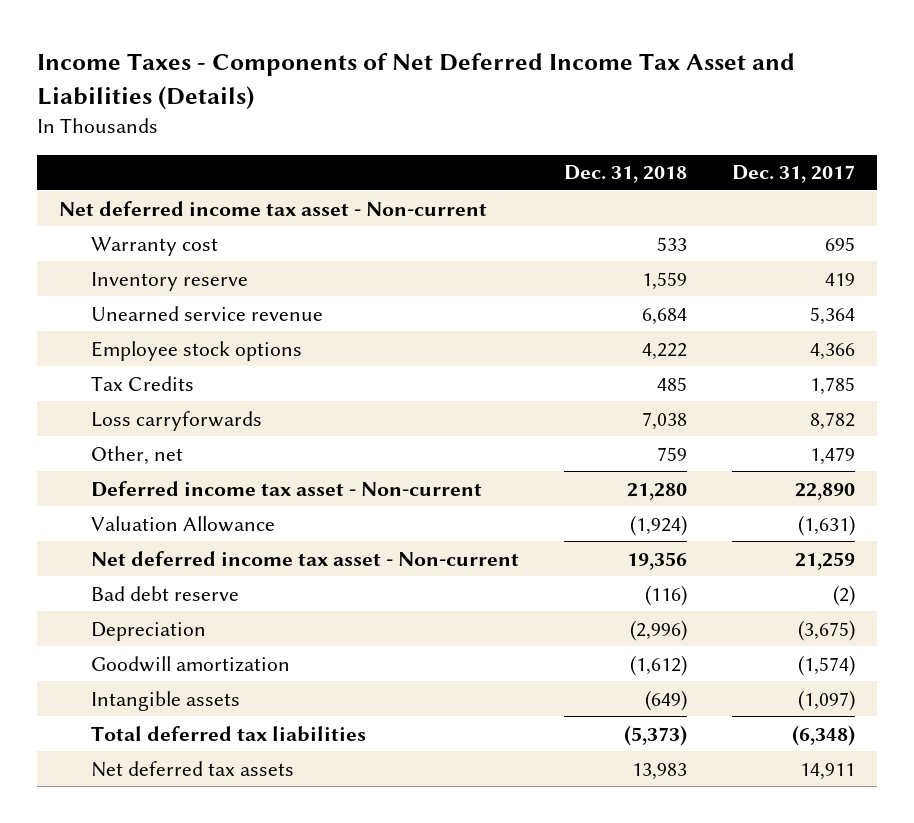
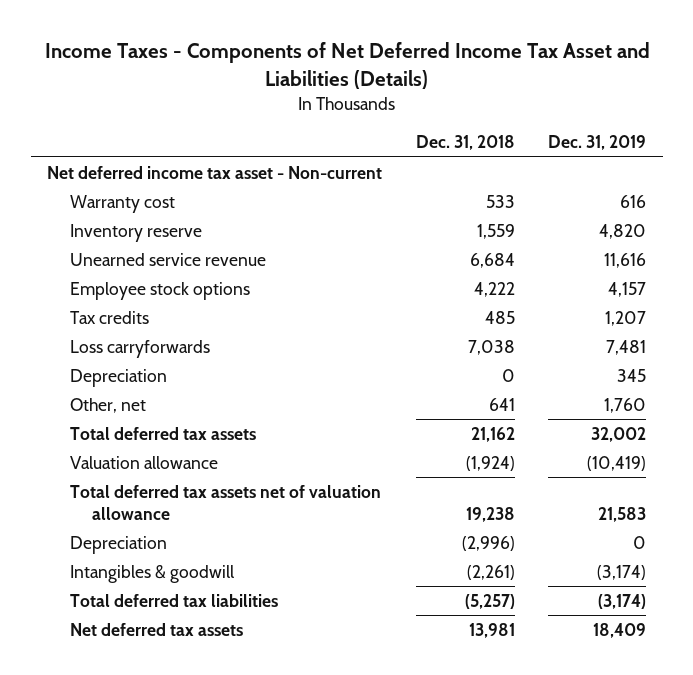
[731,165,855,184] Dec. 31, 2017 -> none
none -> [547,135,646,151] Dec. 31, 2019
[90,375,194,391] Tax Credits -> [69,310,149,324] Tax credits
[90,585,239,601] Bad debt reserve -> none
none -> [69,368,167,387] Depreciation
[656,446,687,461] 759 -> [488,397,515,411] 641
[90,480,482,497] Deferred income tax asset - Non-current -> [69,426,256,440] Total deferred tax assets
[626,482,687,500] 21,280 -> [470,426,515,442] 21,162
[90,515,275,532] Valuation Allowance -> [69,455,218,469] Valuation allowance
[90,550,519,566] Net deferred income tax asset - Non-current -> [69,484,381,520] Total deferred tax assets net of valuation allowance
[626,551,687,570] 19,356 -> [465,506,515,522] 19,238
[90,655,290,672] Goodwill amortization -> none
[90,690,240,711] Intangible assets -> none
none -> [69,564,234,583] Intangibles & goodwill
[623,724,687,746] (5,373) -> [464,593,515,609] (5,257)
[631,762,687,780] 13,983 -> [468,622,515,638] 13,981

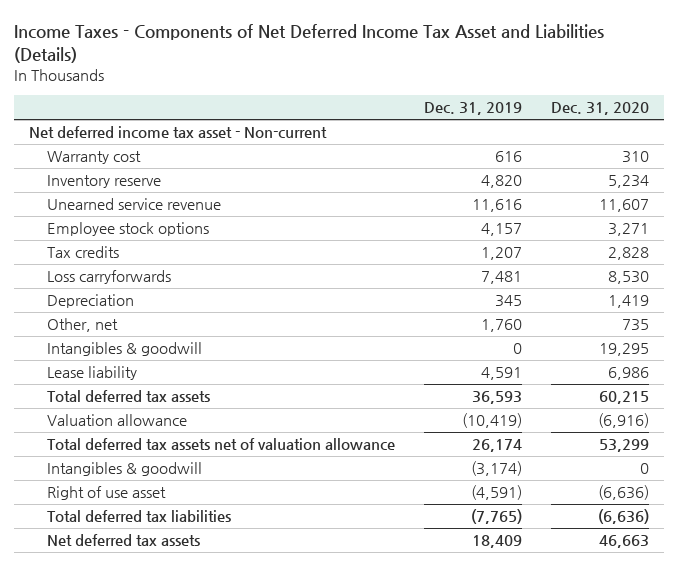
[415,135,515,151] Dec. 31, 2018 -> none
none -> [551,102,650,116] Dec. 31, 2020
none -> [46,342,202,357] Intangibles & goodwill
none -> [46,366,137,381] Lease liability
[590,426,646,442] 32,002 -> [471,391,522,405] 36,593
[69,535,167,554] Depreciation -> none
[597,506,646,522] 21,583 -> [471,439,522,453] 26,174
none -> [46,486,166,501] Right of use asset
[597,593,646,609] (3,174) -> [470,509,522,525] (7,765)

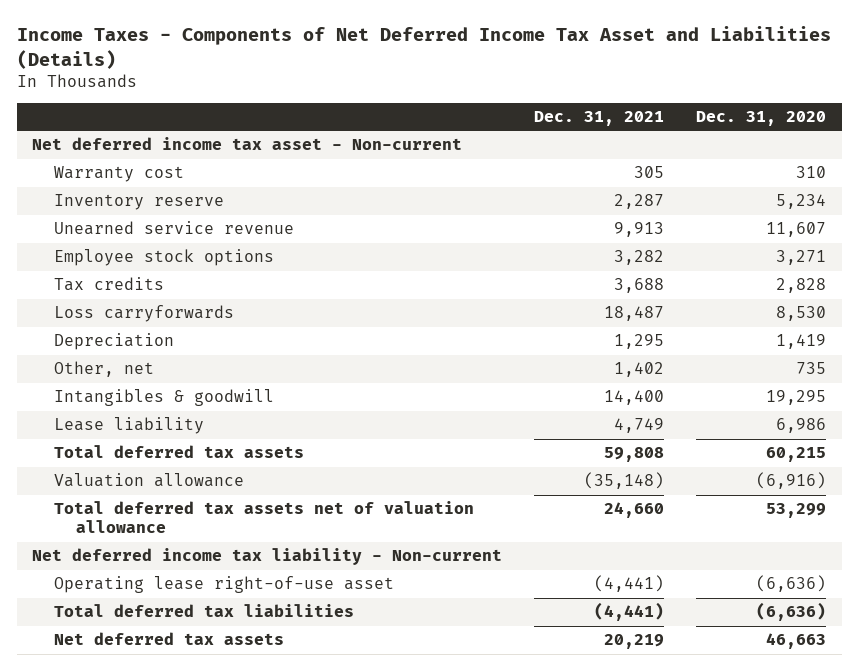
[423,102,522,116] Dec. 31, 2019 -> none
none -> [534,111,665,127] Dec. 31, 2021
[46,462,202,477] Intangibles & goodwill -> none
none -> [32,548,503,566] Net deferred income tax liability - Non-current
[46,486,166,501] Right of use asset -> [54,576,395,594] Operating lease right-of-use asset

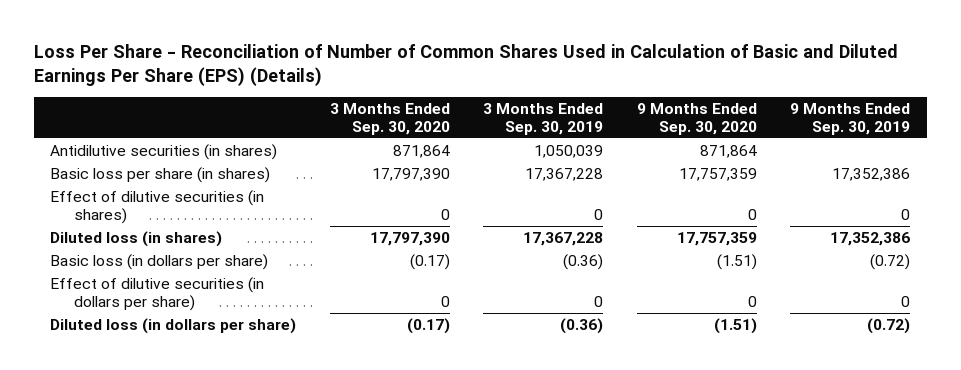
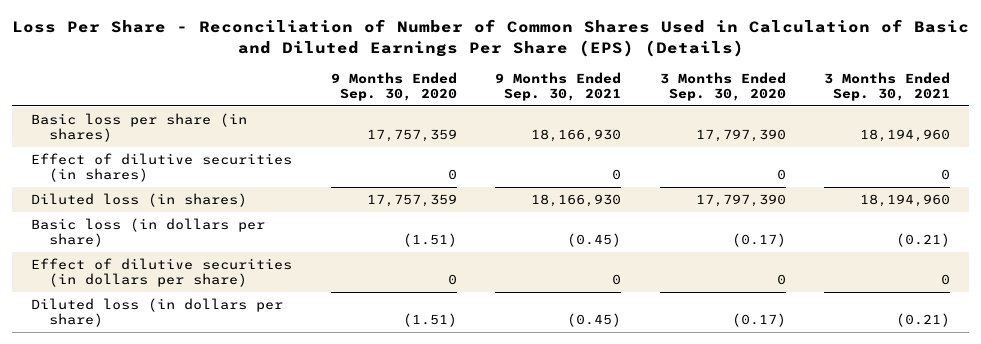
[483,102,604,136] 3 Months Ended Sep. 30, 2019 -> none
[790,102,911,136] 9 Months Ended Sep. 30, 2019 -> none
none -> [495,71,622,101] 9 Months Ended Sep. 30, 2021
none -> [824,71,951,101] 3 Months Ended Sep. 30, 2021
[50,143,278,160] Antidilutive securities (in shares) -> none

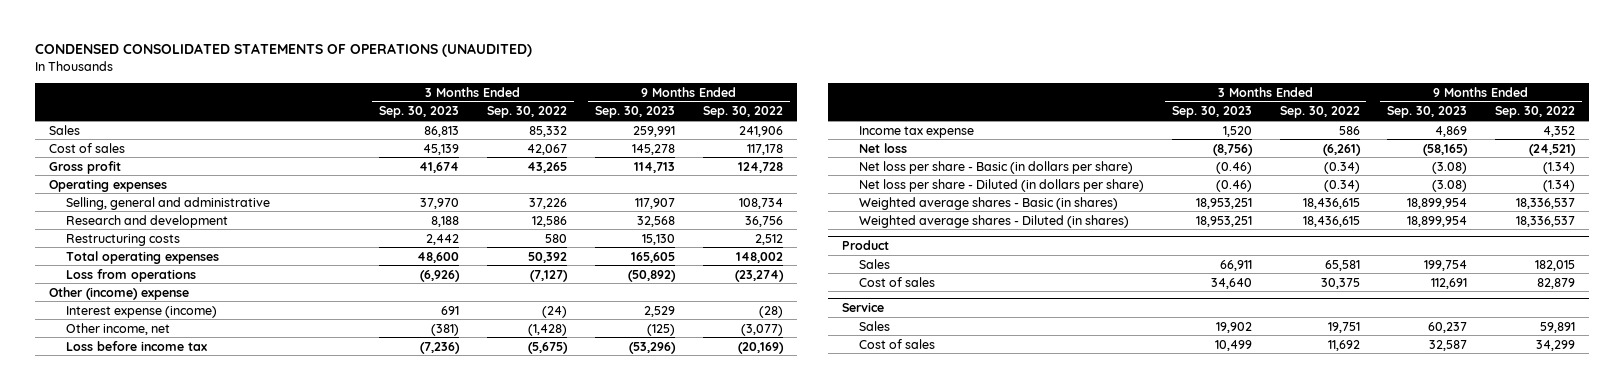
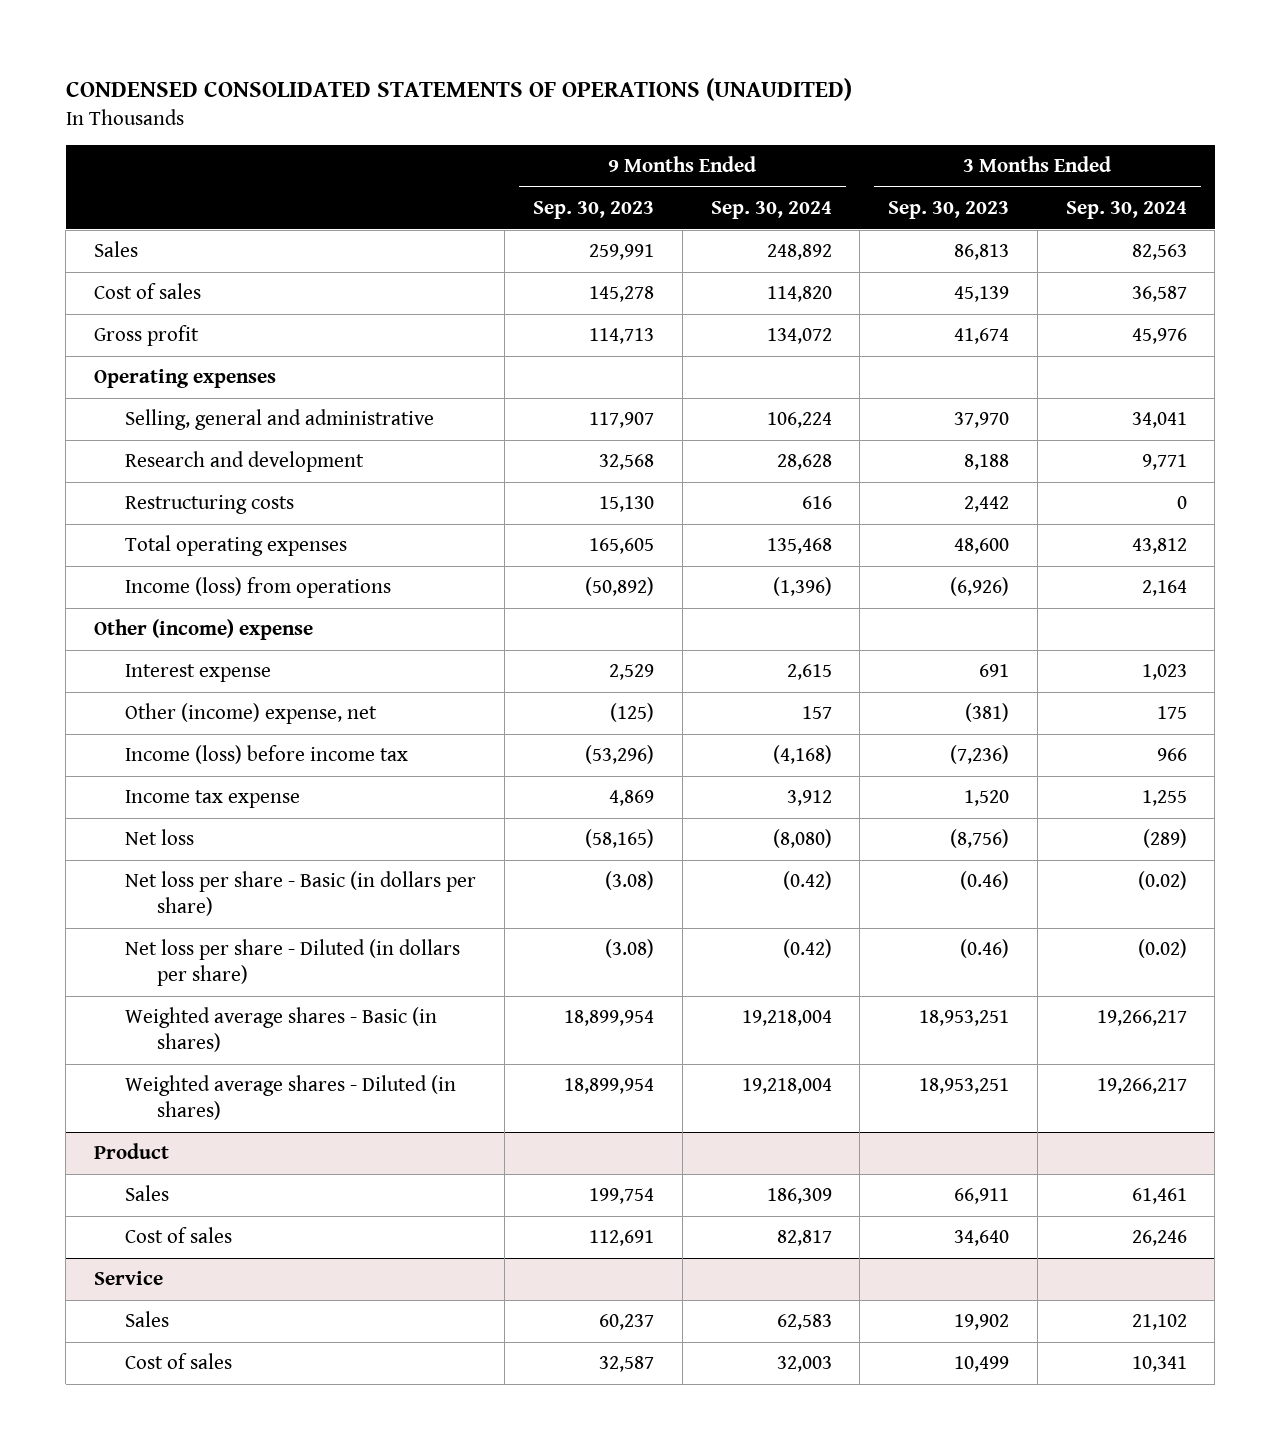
[487,106,568,119] Sep. 30, 2022 -> none
[702,106,783,119] Sep. 30, 2022 -> none
none -> [710,201,832,220] Sep. 30, 2024
none -> [1065,201,1187,220] Sep. 30, 2024
[66,268,197,282] Loss from operations -> [125,577,392,599] Income (loss) from operations
[66,305,218,318] Interest expense (income) -> [125,664,272,683] Interest expense
[66,322,171,335] Other income, net -> [125,703,378,725] Other (income) expense, net
[66,340,208,351] Loss before income tax -> [125,745,409,765] Income (loss) before income tax

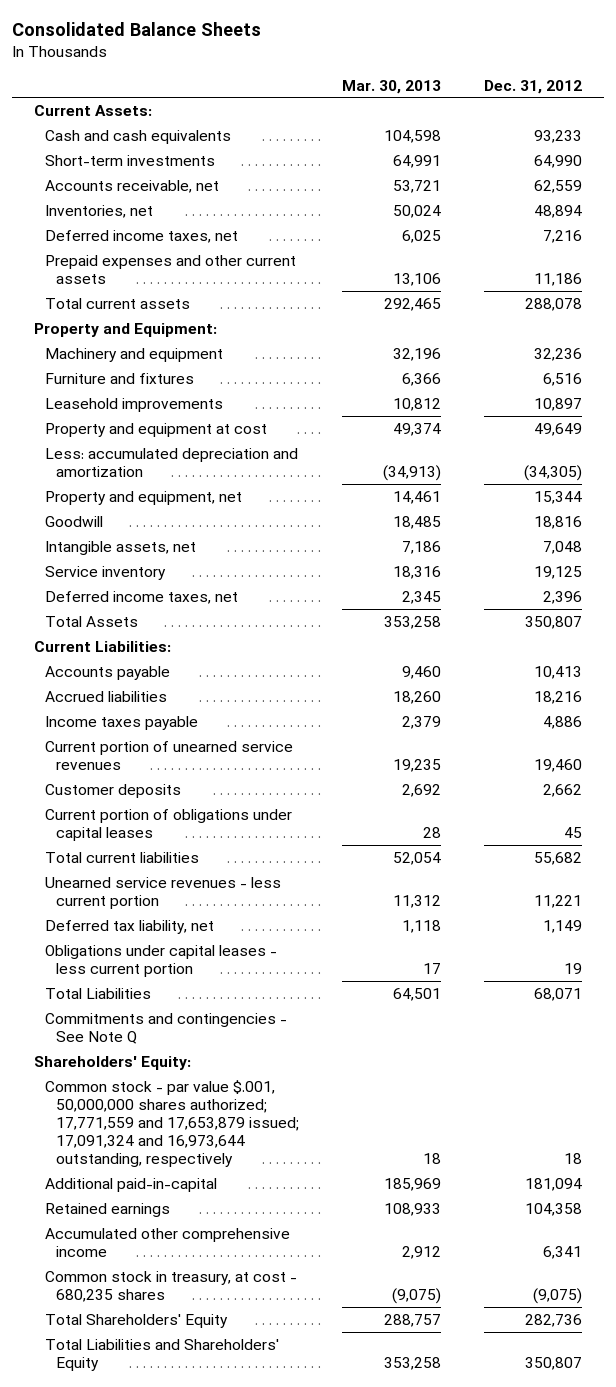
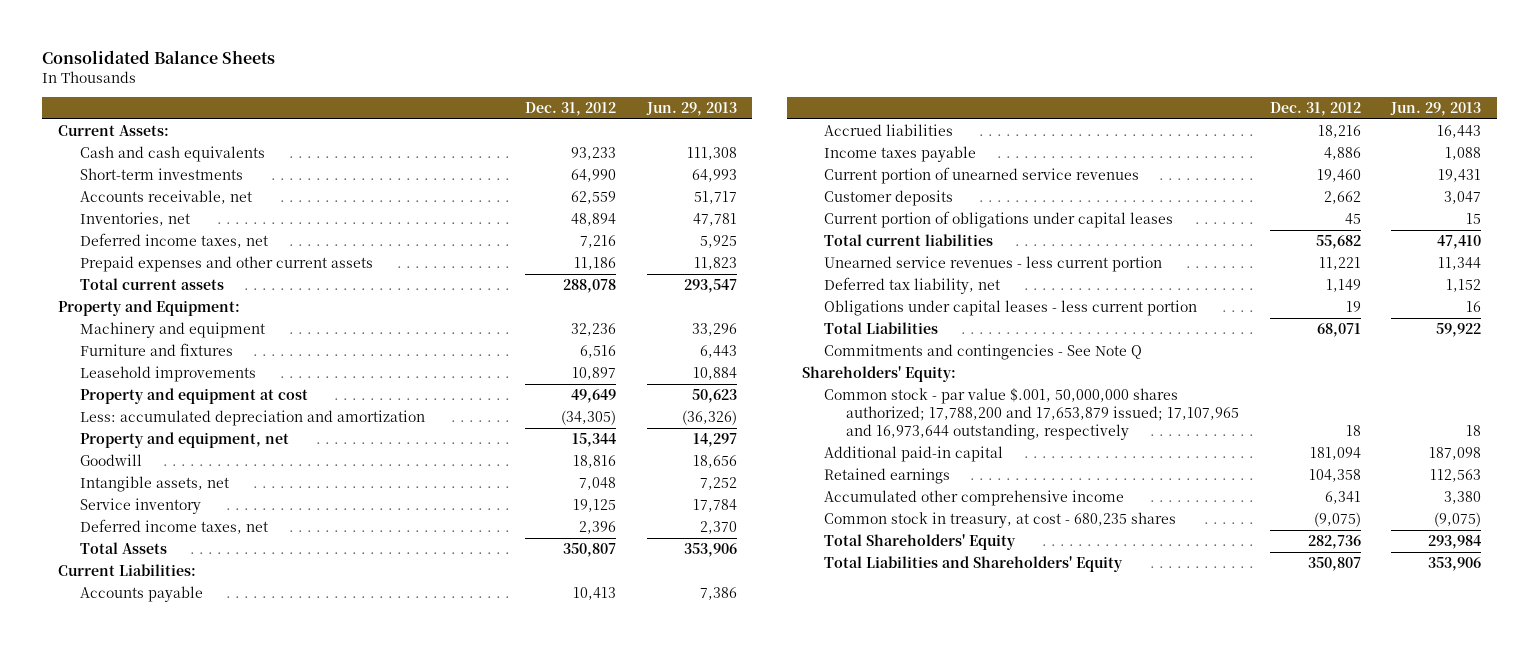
[342,79,442,94] Mar. 30, 2013 -> none
none -> [645,102,737,117] Jun. 29, 2013
[45,1079,300,1167] Common stock - par value $.001, 50,000,000 shares authorized; 17,771,559 and 17,653,879 issued; 17,091,324 and 16,973,644 outstanding, respectively -> [824,387,1240,440] Common stock - par value $.001, 50,000,000 shares authorized; 17,788,200 and 17,653,879 issued; 17,107,965 and 16,973,644 outstanding, respectively
[45,1177,218,1192] Additional paid-in-capital -> [824,445,1004,462] Additional paid-in capital

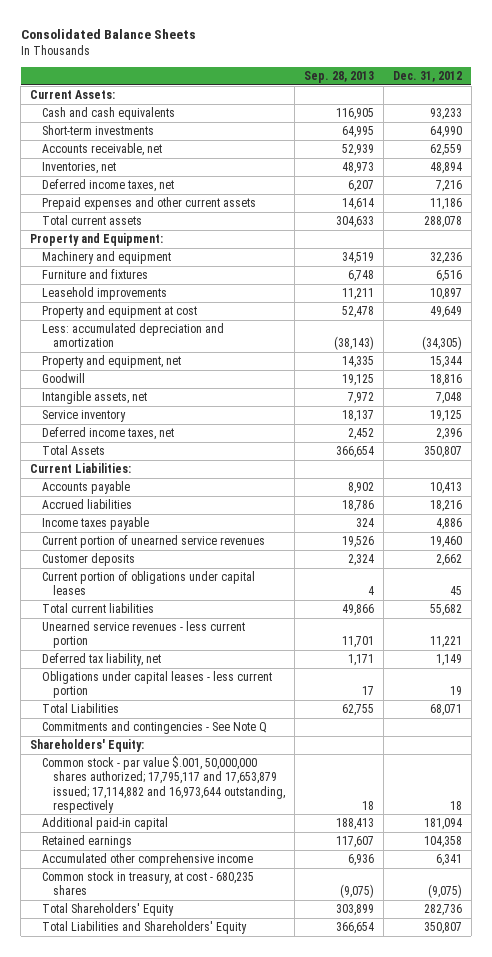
[645,102,737,117] Jun. 29, 2013 -> none
none -> [303,71,374,84] Sep. 28, 2013
[824,387,1240,440] Common stock - par value $.001, 50,000,000 shares authorized; 17,788,200 and 17,653,879 issued; 17,107,965 and 16,973,644 outstanding, respectively -> [41,756,285,813] Common stock - par value $.001, 50,000,000 shares authorized; 17,795,117 and 17,653,879 issued; 17,114,882 and 16,973,644 outstanding, respectively

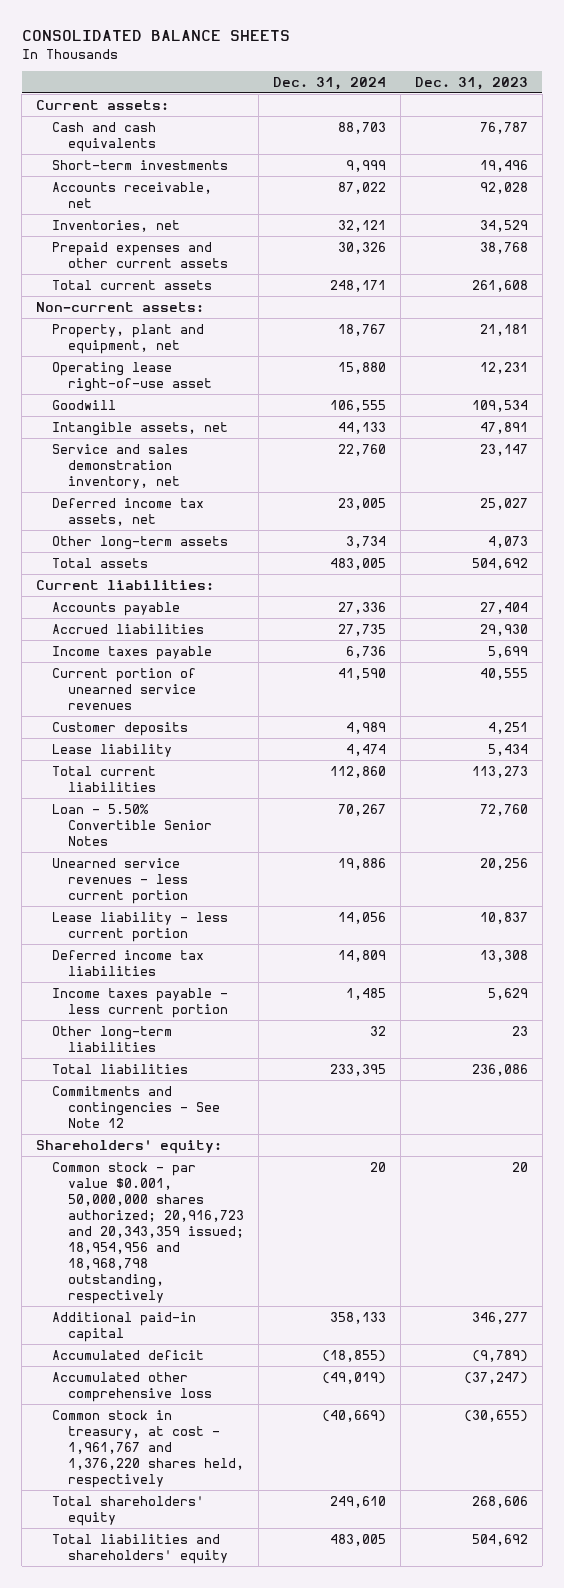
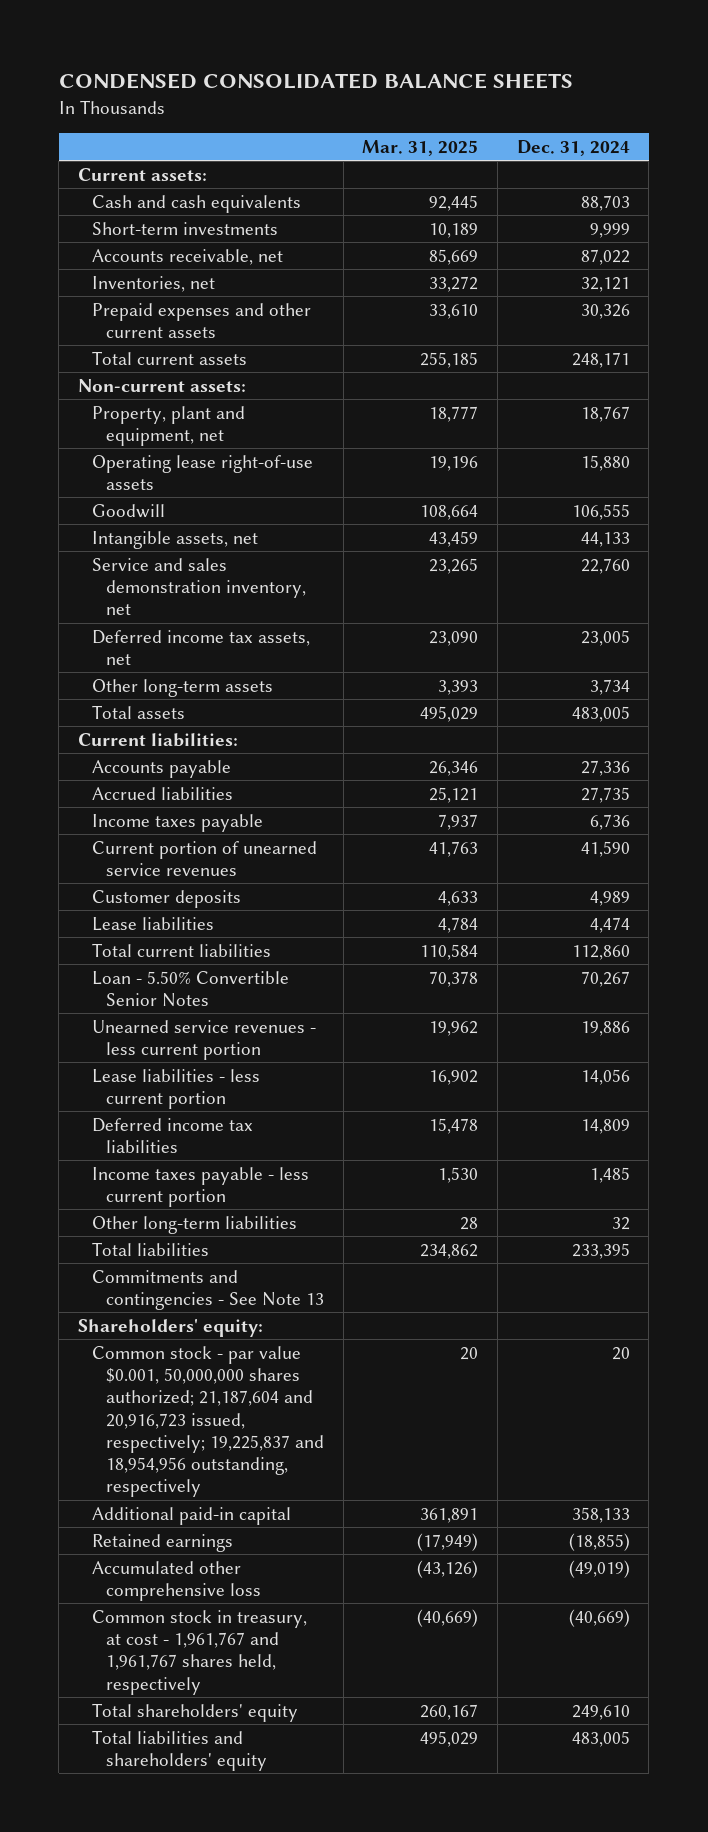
[21,30,290,42] CONSOLIDATED BALANCE SHEETS -> [58,73,573,90] CONDENSED CONSOLIDATED BALANCE SHEETS
[414,77,528,91] Dec. 31, 2023 -> none
none -> [362,139,479,156] Mar. 31, 2025
[52,361,213,392] Operating lease right-of-use asset -> [91,454,313,491] Operating lease right-of-use assets
[52,743,173,757] Lease liability -> [91,916,214,931] Lease liabilities
[52,911,229,942] Lease liability - less current portion -> [91,1068,260,1110] Lease liabilities - less current portion
[52,1085,221,1128] Commitments and contingencies - See Note 12 -> [91,1269,324,1311] Commitments and contingencies - See Note 13
[52,1161,245,1305] Common stock - par value $0.001, 50,000,000 shares authorized; 20,916,723 and 20,343,359 issued; 18,954,956 and 18,968,798 outstanding, respectively -> [91,1345,324,1498] Common stock - par value $0.001, 50,000,000 shares authorized; 21,187,604 and 20,916,723 issued, respectively; 19,225,837 and 18,954,956 outstanding, respectively
[52,1349,205,1360] Accumulated deficit -> [91,1533,233,1552] Retained earnings
[52,1409,245,1488] Common stock in treasury, at cost - 1,961,767 and 1,376,220 shares held, respectively -> [91,1609,307,1695] Common stock in treasury, at cost - 1,961,767 and 1,961,767 shares held, respectively

